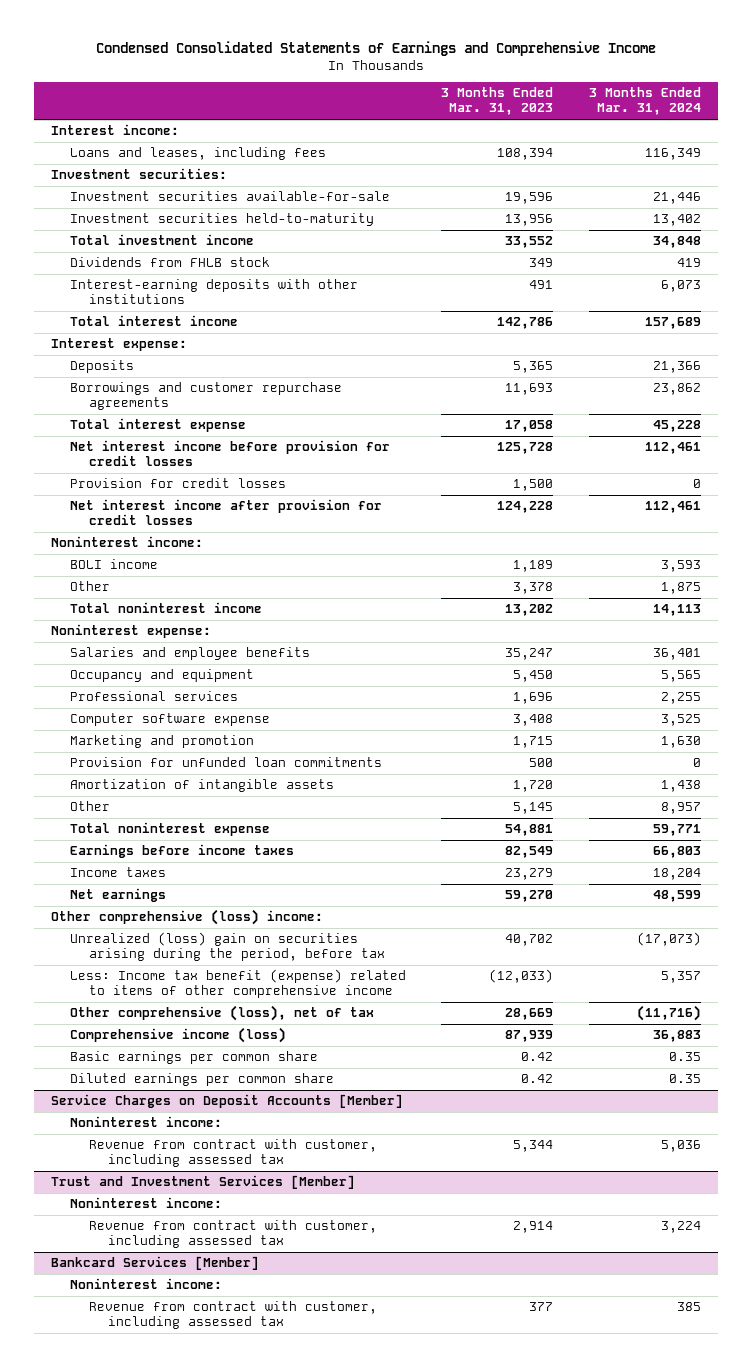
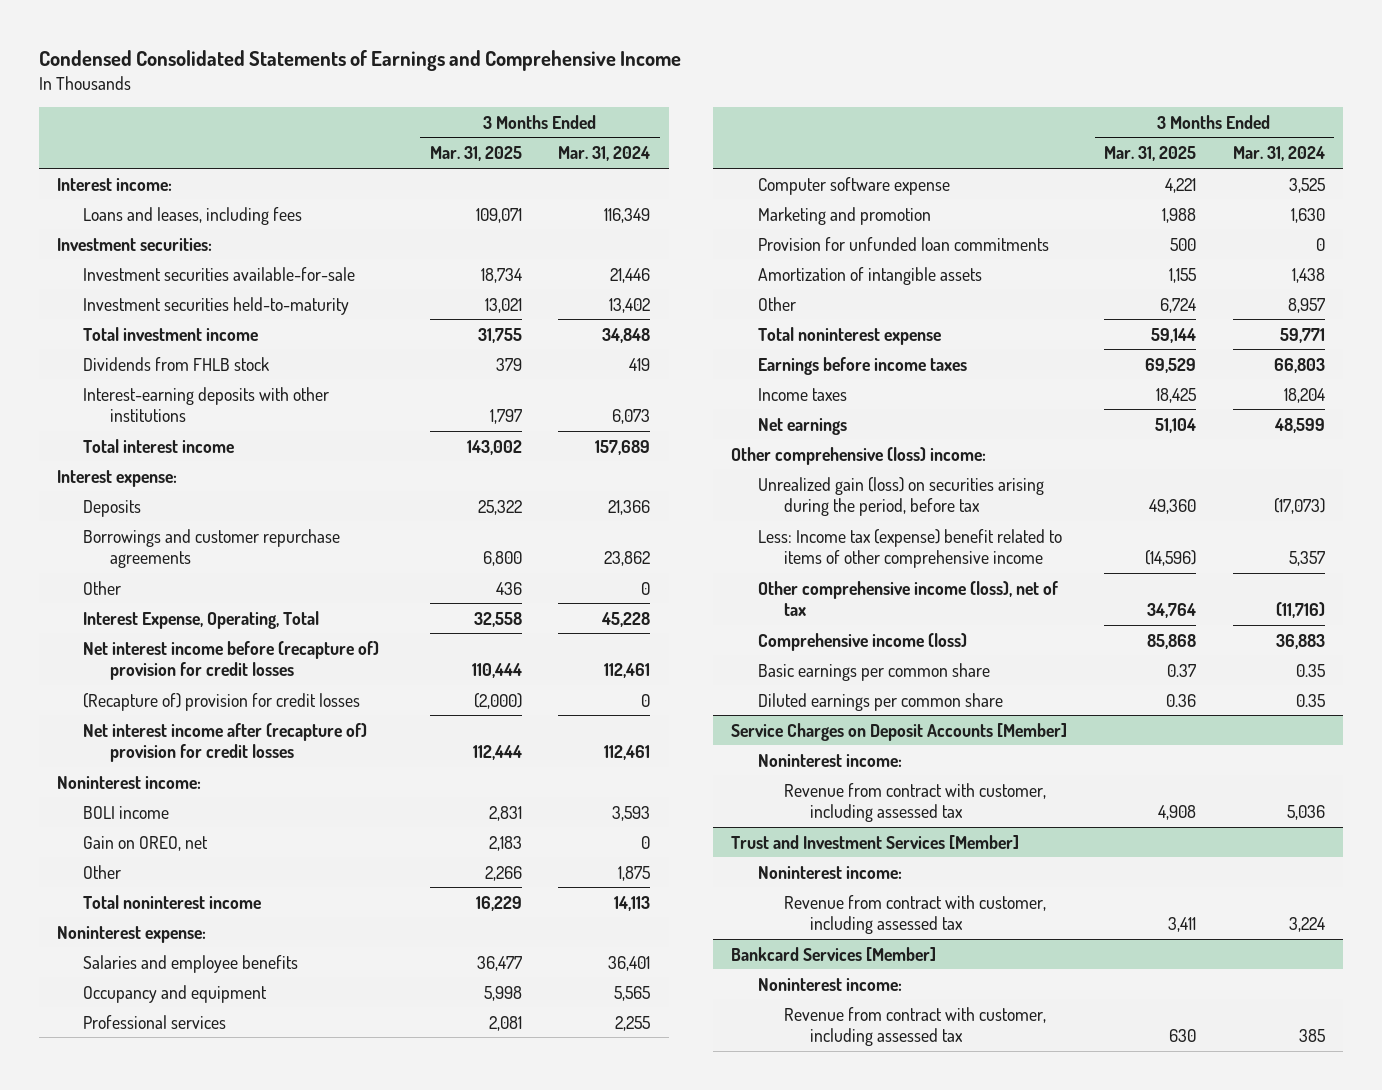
[441,87,554,116] 3 Months Ended Mar. 31, 2023 -> none
none -> [429,146,522,162] Mar. 31, 2025
none -> [83,580,122,595] Other
[70,418,247,433] Total interest expense -> [83,610,320,629] Interest Expense, Operating, Total
[70,440,391,467] Net interest income before provision for credit losses -> [83,640,380,681] Net interest income before (recapture of) provision for credit losses
[70,478,287,489] Provision for credit losses -> [83,692,361,711] (Recapture of) provision for credit losses
[70,499,383,526] Net interest income after provision for credit losses -> [83,722,368,763] Net interest income after (recapture of) provision for credit losses
none -> [83,835,209,851] Gain on OREO, net
[70,932,385,962] Unrealized (loss) gain on securities arising during the period, before tax -> [757,476,1044,517] Unrealized gain (loss) on securities arising during the period, before tax
[70,969,407,999] Less: Income tax benefit (expense) related to items of other comprehensive income -> [757,528,1062,569] Less: Income tax (expense) benefit related to items of other comprehensive income
[70,1005,375,1022] Other comprehensive (loss), net of tax -> [757,580,1058,617] Other comprehensive income (loss), net of tax

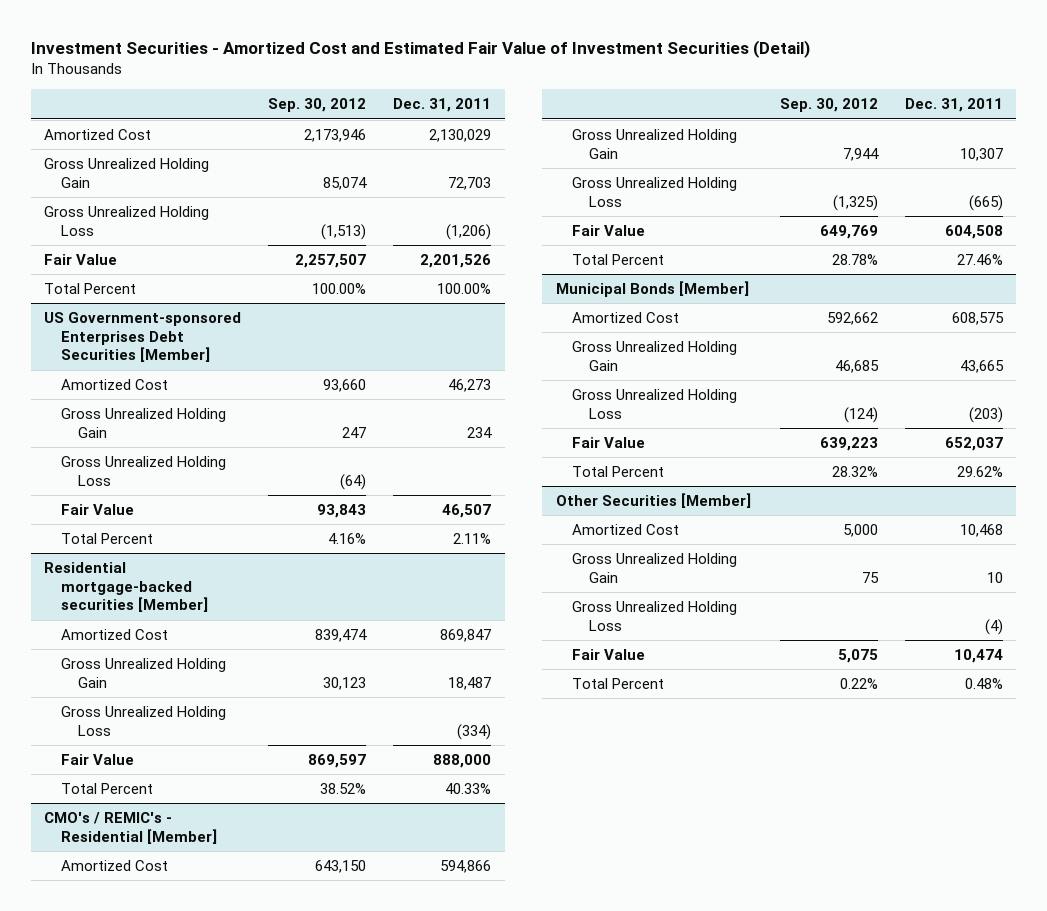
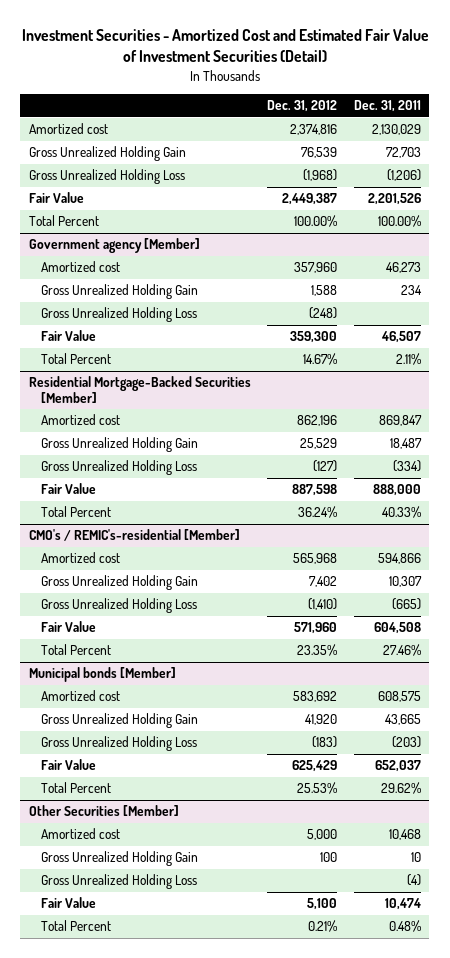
[268,98,367,113] Sep. 30, 2012 -> none
none -> [267,100,338,113] Dec. 31, 2012
[44,128,152,140] Amortized Cost -> [28,123,108,135] Amortized cost
[44,311,242,363] US Government-sponsored Enterprises Debt Securities [Member] -> none
none -> [28,238,200,254] Government agency [Member]
[61,378,169,390] Amortized Cost -> [41,261,121,273] Amortized cost
[44,561,209,613] Residential mortgage-backed securities [Member] -> [28,376,251,403] Residential Mortgage-Backed Securities [Member]
[61,628,169,640] Amortized Cost -> [41,414,121,426] Amortized cost
[44,811,218,844] CMO's / REMIC's - Residential [Member] -> [28,529,240,542] CMO's / REMIC's-residential [Member]
[61,859,169,871] Amortized Cost -> [41,552,121,564] Amortized cost
[555,280,749,297] Municipal Bonds [Member] -> [28,667,176,683] Municipal bonds [Member]
[572,311,680,323] Amortized Cost -> [41,690,121,702] Amortized cost
[572,523,680,535] Amortized Cost -> [41,828,121,840] Amortized cost

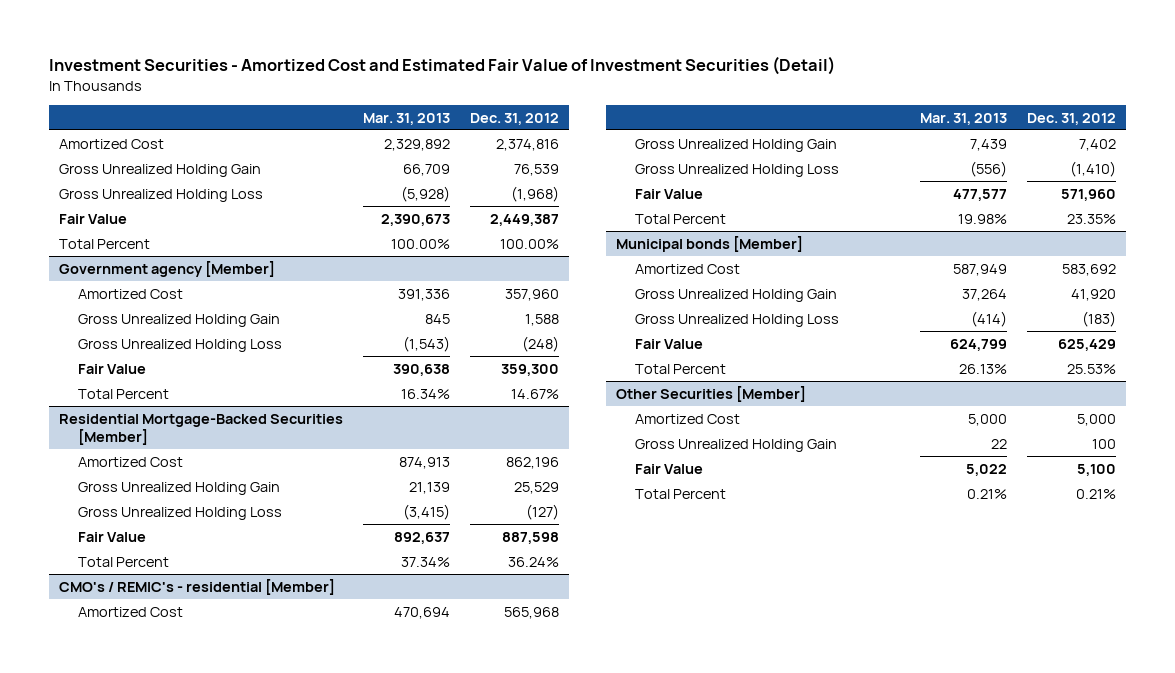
[353,100,421,113] Dec. 31, 2011 -> none
none -> [363,112,451,125] Mar. 31, 2013
[28,123,108,135] Amortized cost -> [58,138,164,149] Amortized Cost
[41,261,121,273] Amortized cost -> [78,288,184,299] Amortized Cost
[41,414,121,426] Amortized cost -> [78,456,184,467] Amortized Cost
[28,529,240,542] CMO's / REMIC's-residential [Member] -> [58,578,335,595] CMO's / REMIC's - residential [Member]
[41,552,121,564] Amortized cost -> [78,606,184,617] Amortized Cost
[41,690,121,702] Amortized cost -> [635,263,741,274] Amortized Cost
[41,828,121,840] Amortized cost -> [635,413,741,424] Amortized Cost
[41,874,198,890] Gross Unrealized Holding Loss -> none

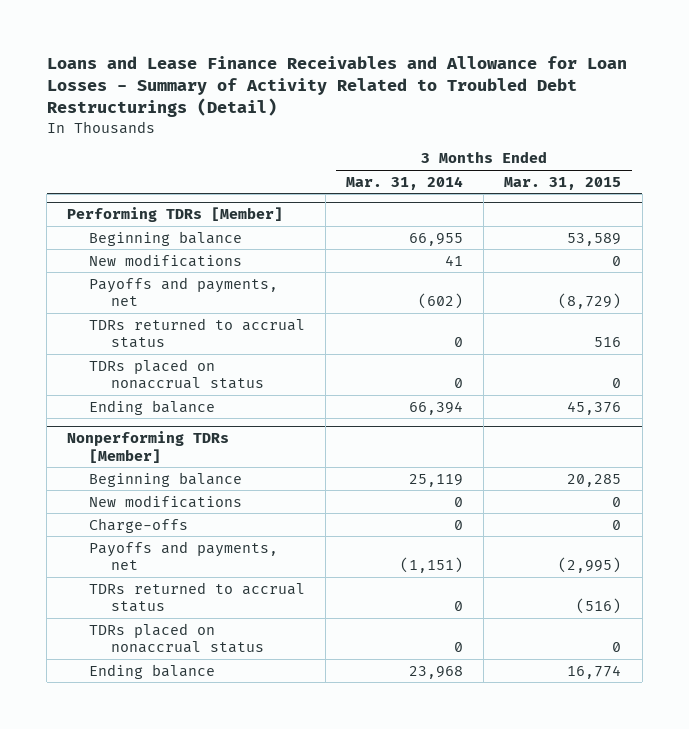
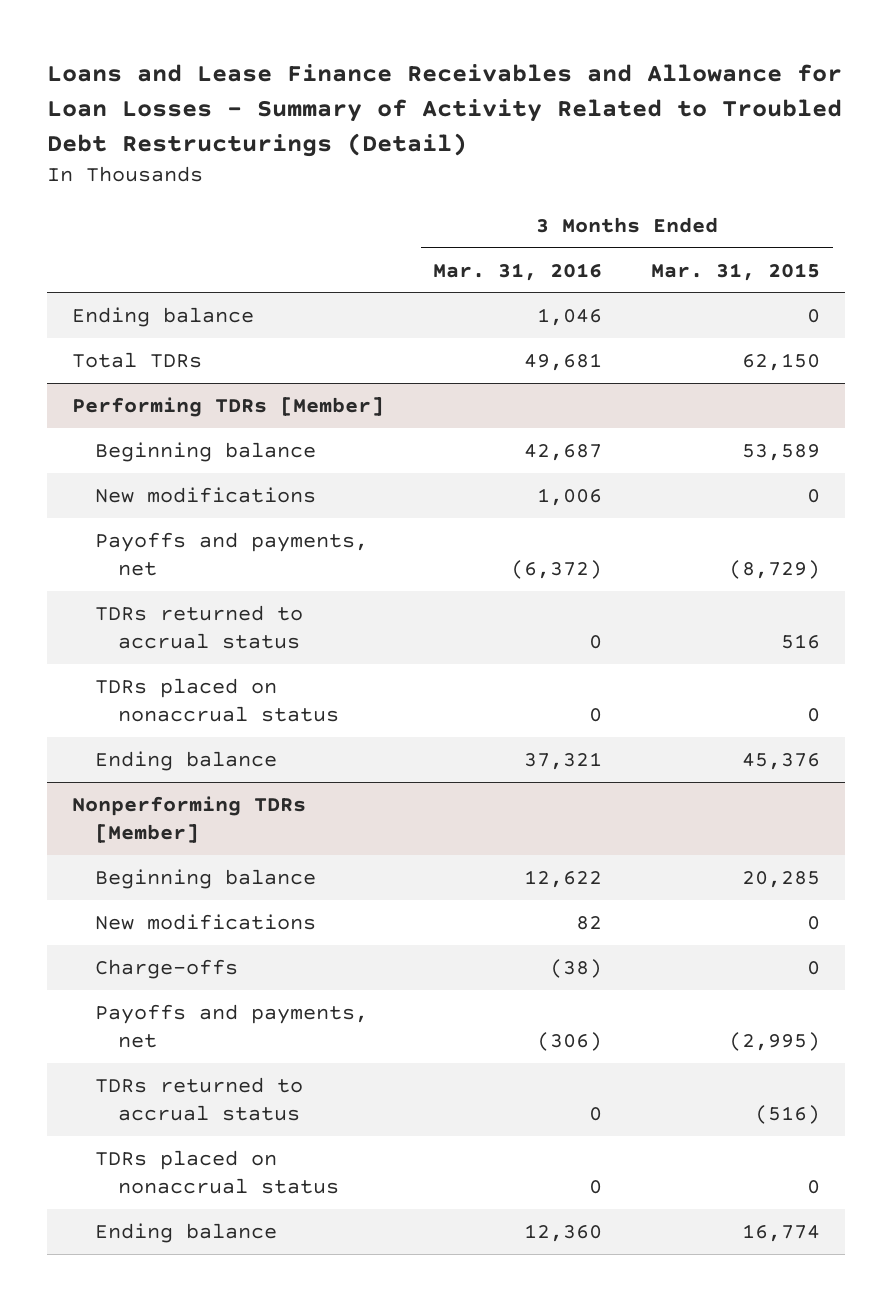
[346,175,464,190] Mar. 31, 2014 -> none
none -> [433,262,603,281] Mar. 31, 2016
none -> [71,306,254,327] Ending balance
none -> [71,351,202,368] Total TDRs

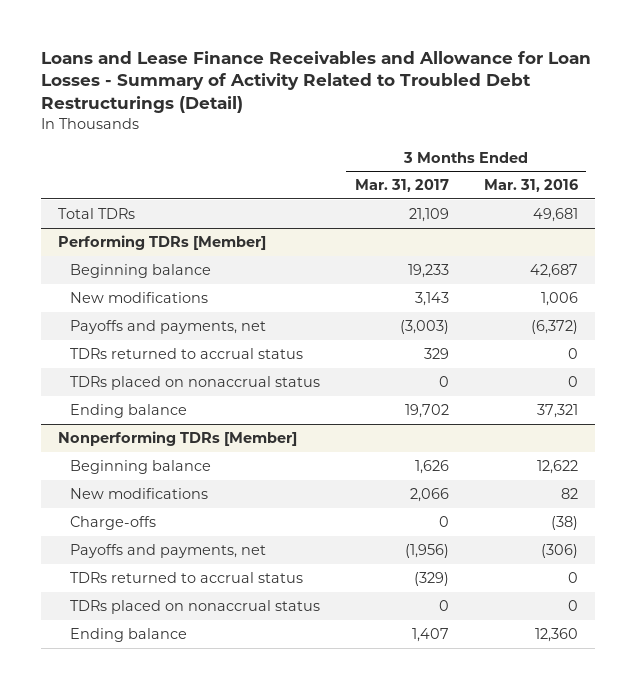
[651,262,821,281] Mar. 31, 2015 -> none
none -> [354,179,449,193] Mar. 31, 2017
[71,306,254,327] Ending balance -> none

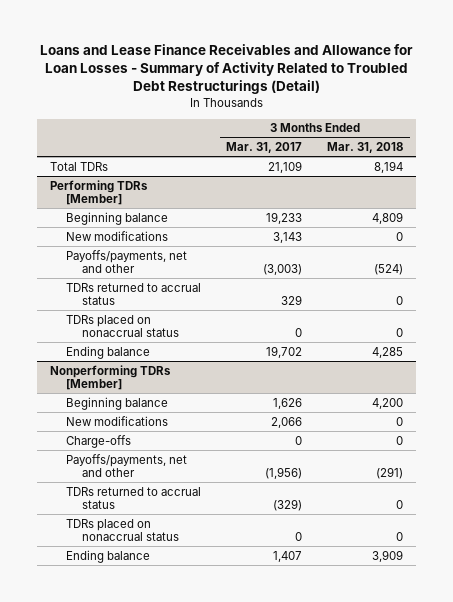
[483,179,578,193] Mar. 31, 2016 -> none
none -> [327,141,404,153] Mar. 31, 2018
[70,319,267,334] Payoffs and payments, net -> [65,249,187,274] Payoffs/payments, net and other
[70,543,267,558] Payoffs and payments, net -> [65,453,187,478] Payoffs/payments, net and other

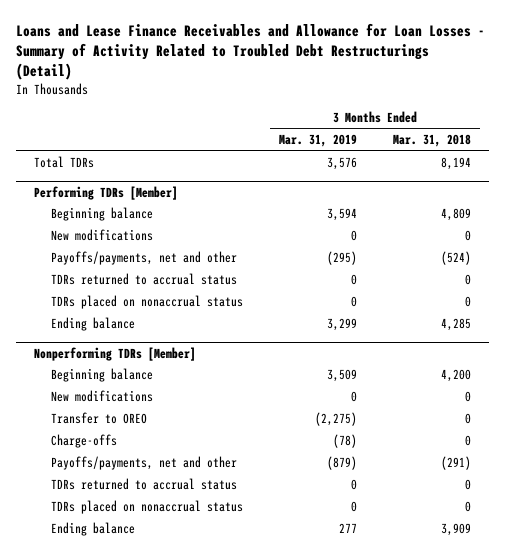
[226,141,303,153] Mar. 31, 2017 -> none
none -> [278,134,357,148] Mar. 31, 2019
none -> [50,412,147,425] Transfer to OREO

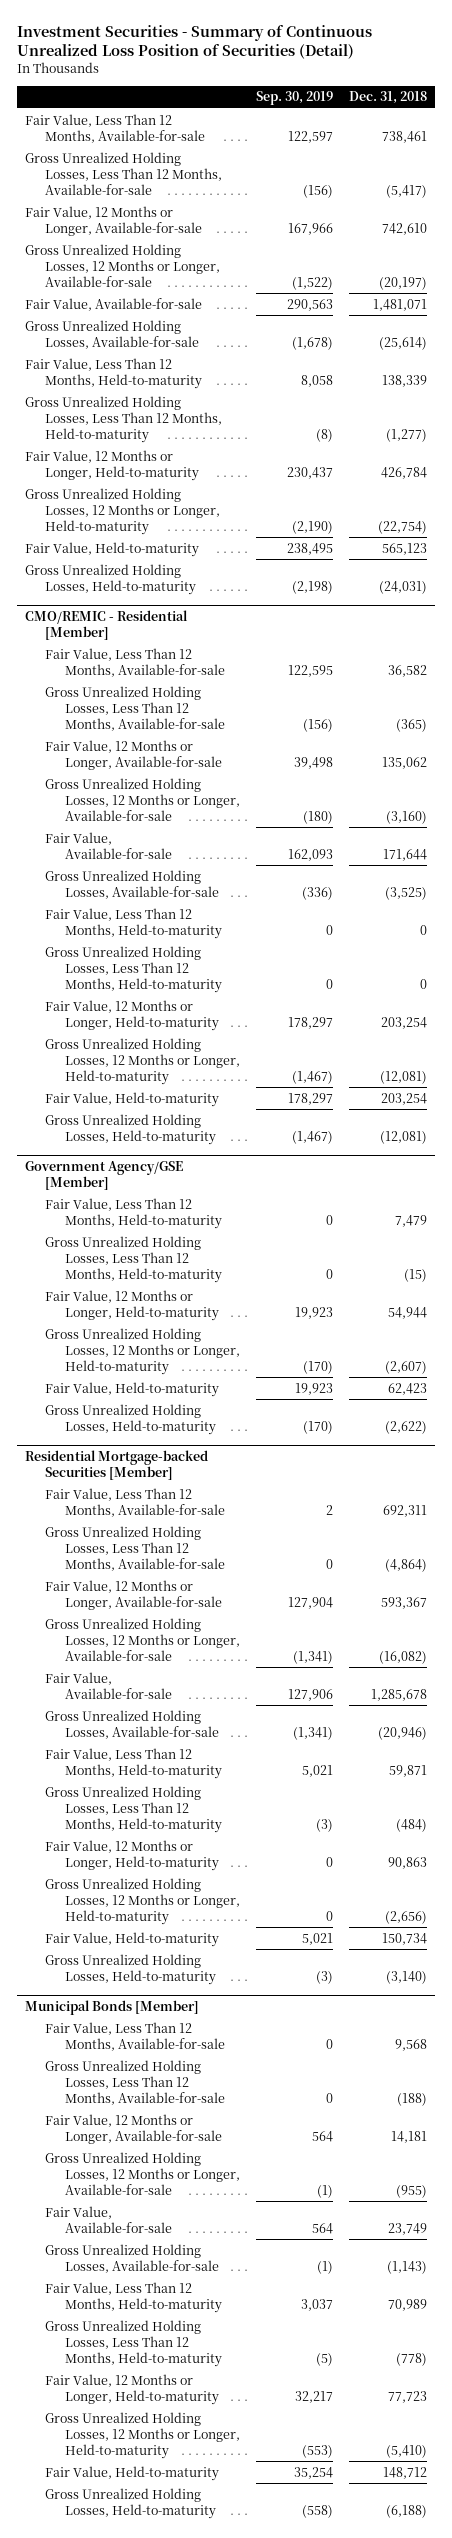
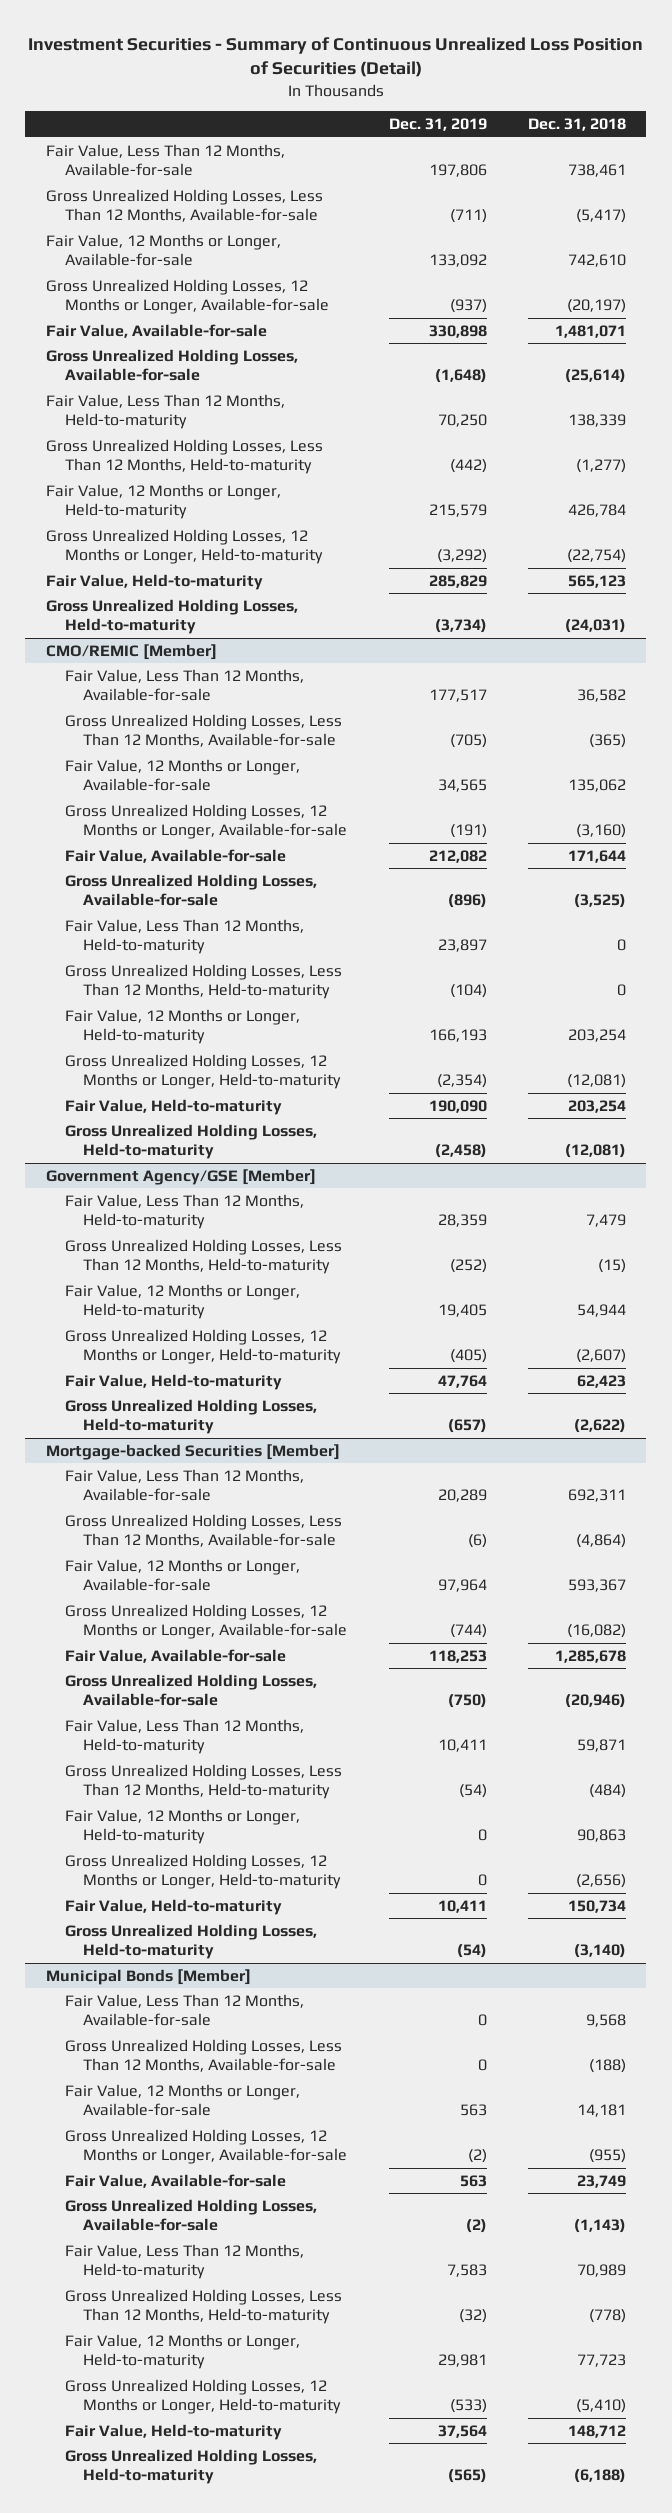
[255,91,333,106] Sep. 30, 2019 -> none
none -> [388,118,487,132] Dec. 31, 2019
[25,609,189,640] CMO/REMIC - Residential [Member] -> [45,643,217,660] CMO/REMIC [Member]
[25,1449,209,1480] Residential Mortgage-backed Securities [Member] -> [45,1443,340,1460] Mortgage-backed Securities [Member]

